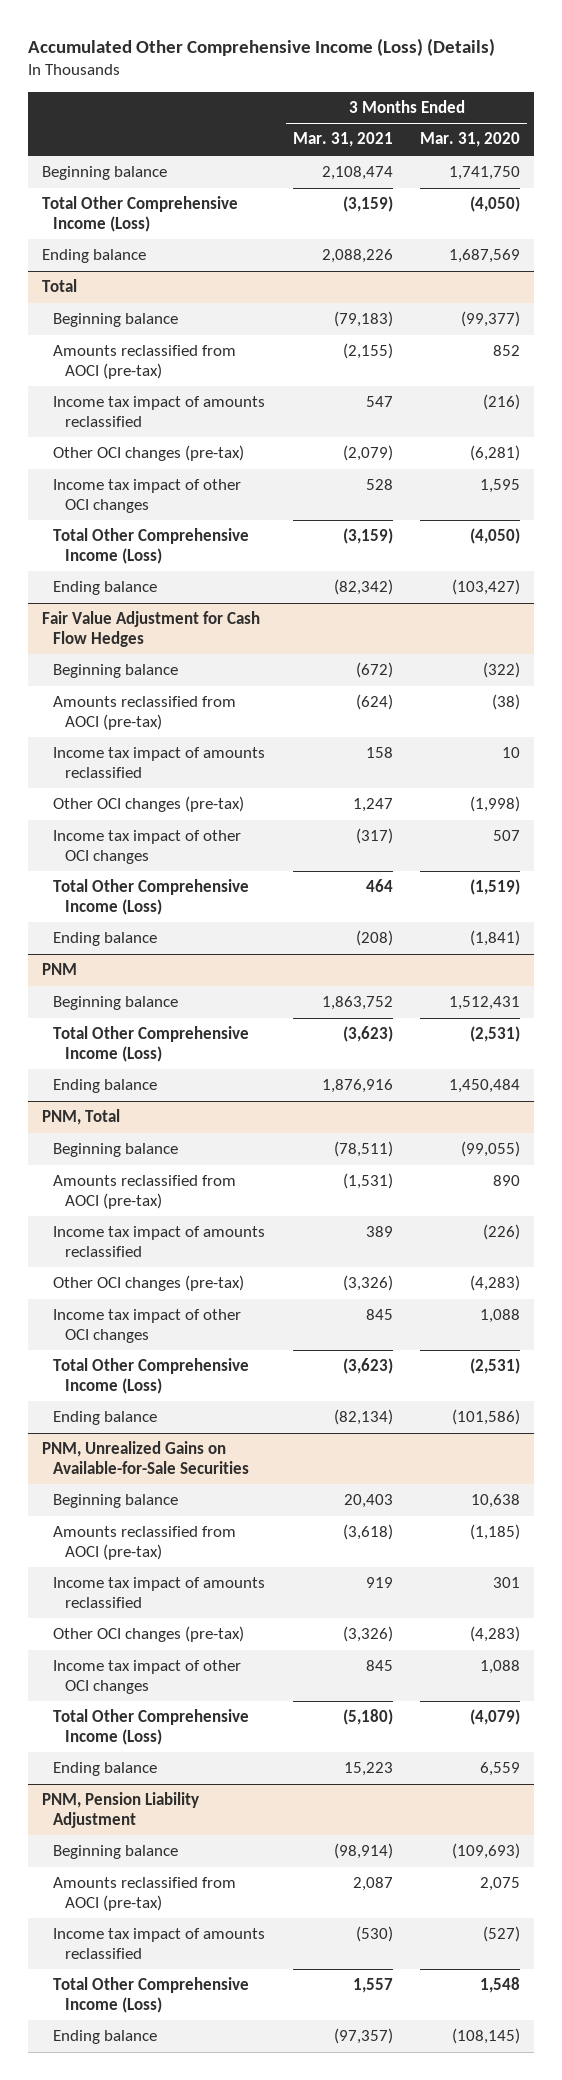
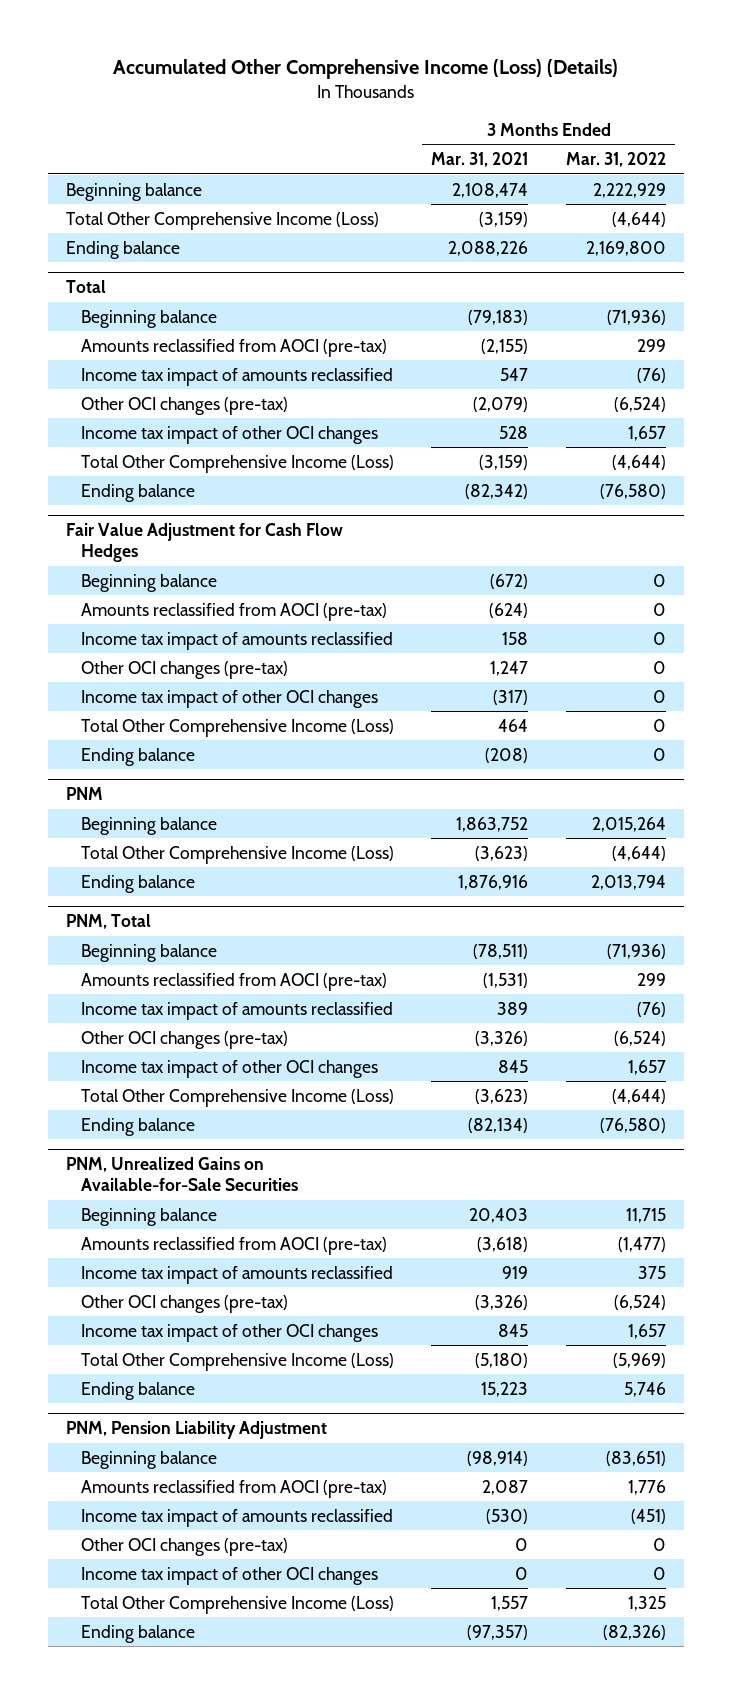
[420,132,521,148] Mar. 31, 2020 -> none
none -> [565,151,666,167] Mar. 31, 2022
none -> [81,1537,289,1556] Other OCI changes (pre-tax)
none -> [81,1566,379,1585] Income tax impact of other OCI changes

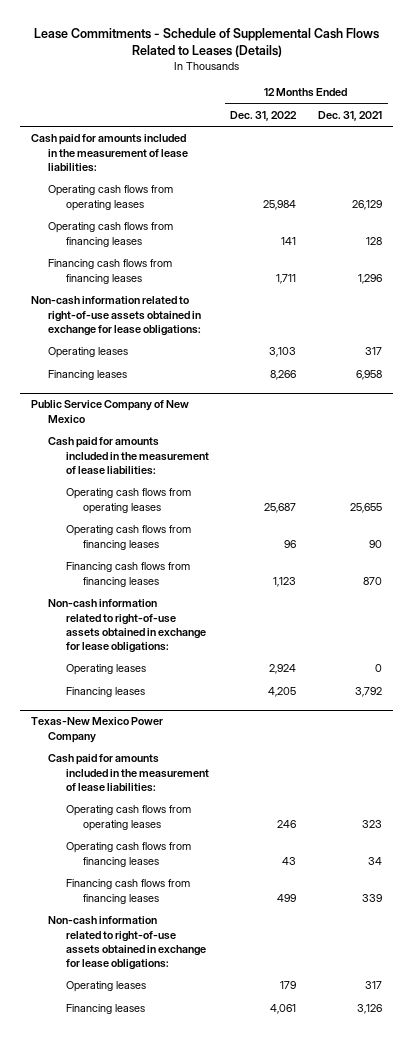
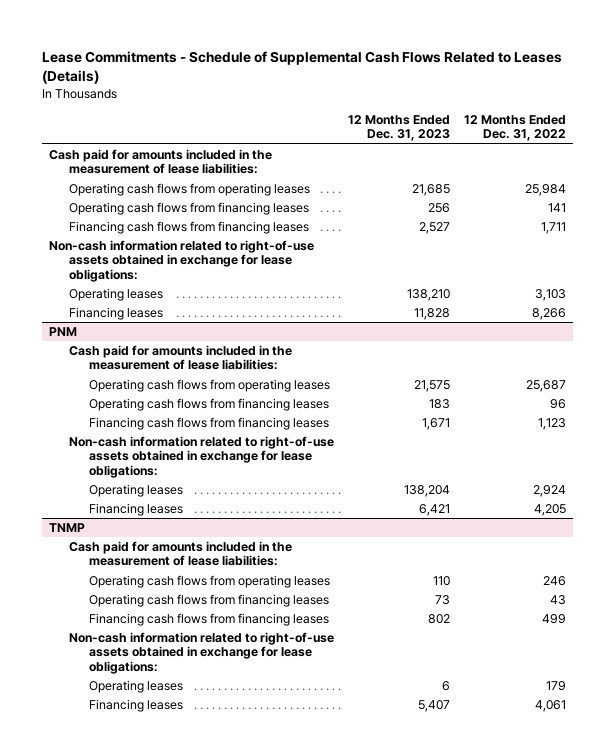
[318,110,383,121] Dec. 31, 2021 -> none
none -> [348,115,451,142] 12 Months Ended Dec. 31, 2023
[31,400,190,423] Public Service Company of New Mexico -> [49,327,78,337] PNM
[31,717,164,743] Texas-New Mexico Power Company -> [49,523,86,533] TNMP

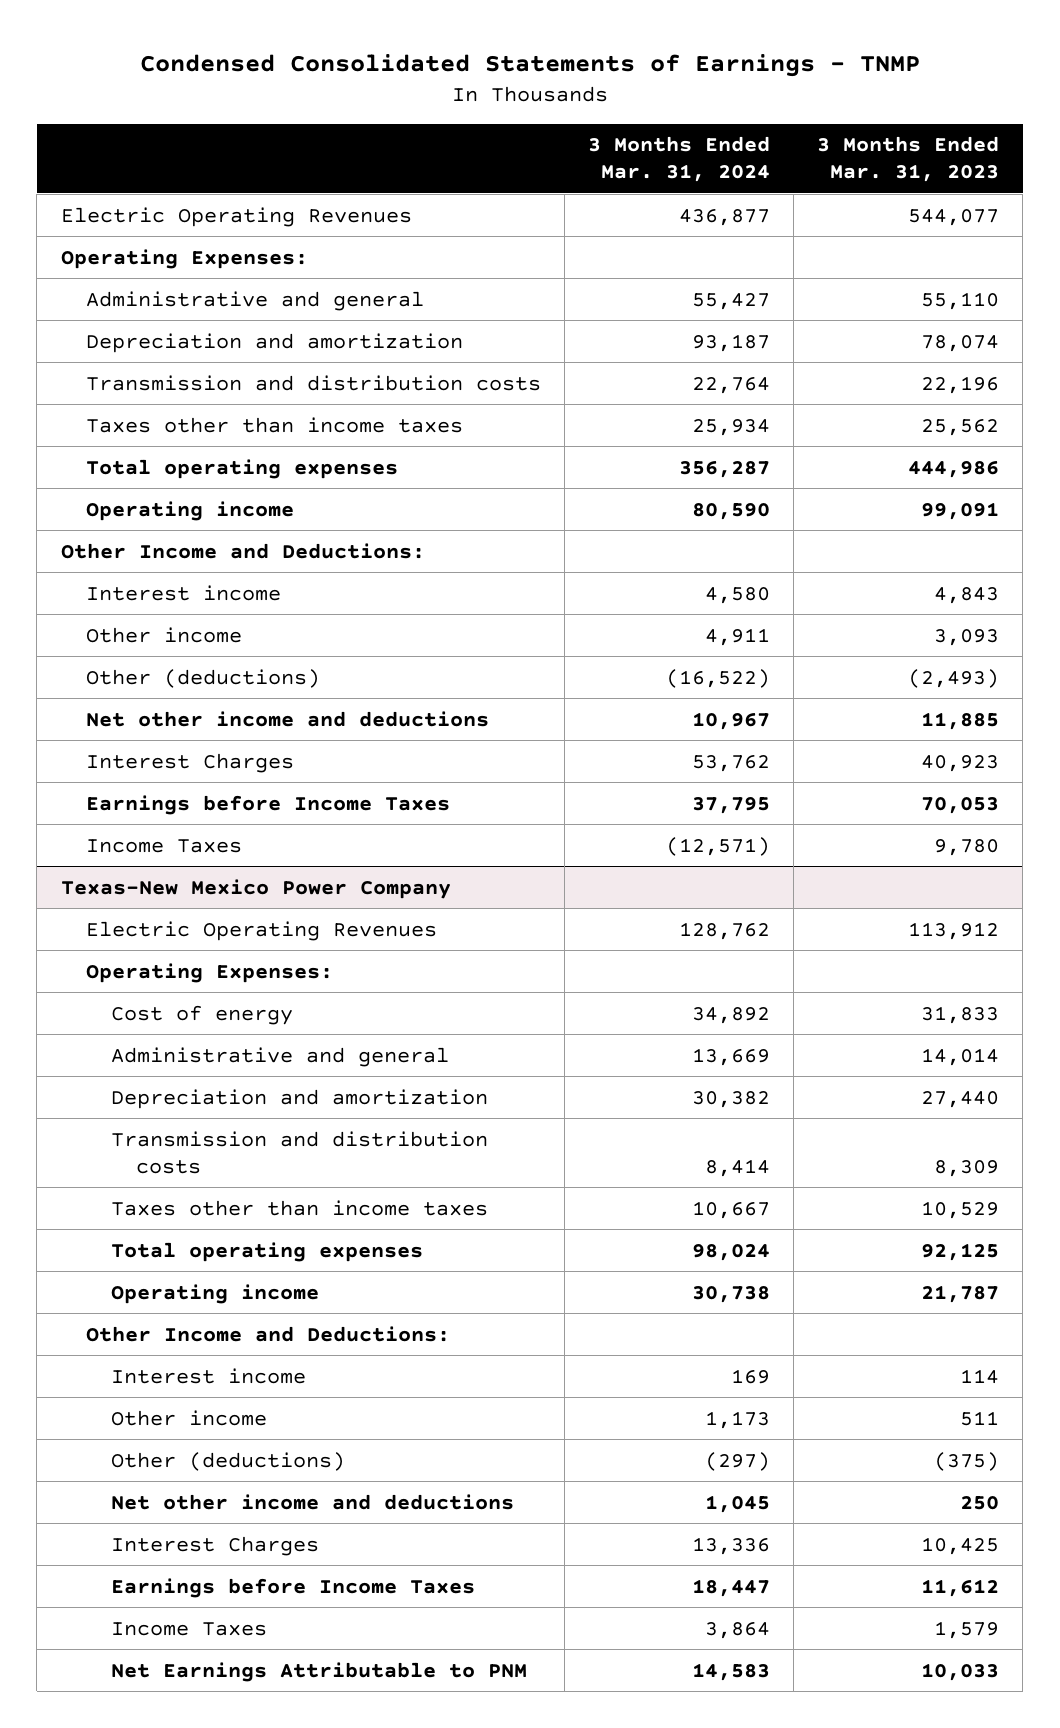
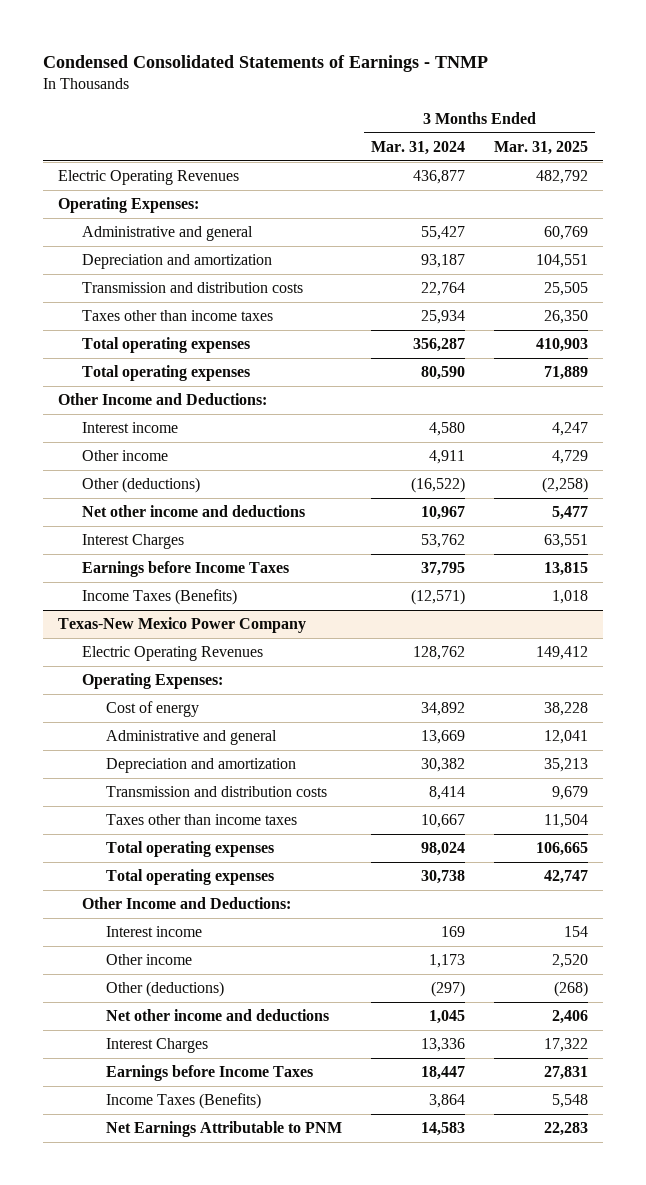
[817,136,1000,183] 3 Months Ended Mar. 31, 2023 -> none
none -> [494,140,589,155] Mar. 31, 2025
[85,500,294,521] Operating income -> [81,365,250,382] Total operating expenses
[85,838,242,853] Income Taxes -> [81,589,237,606] Income Taxes (Benefits)
[110,1283,319,1304] Operating income -> [105,869,274,886] Total operating expenses
[110,1621,267,1636] Income Taxes -> [105,1093,261,1110] Income Taxes (Benefits)

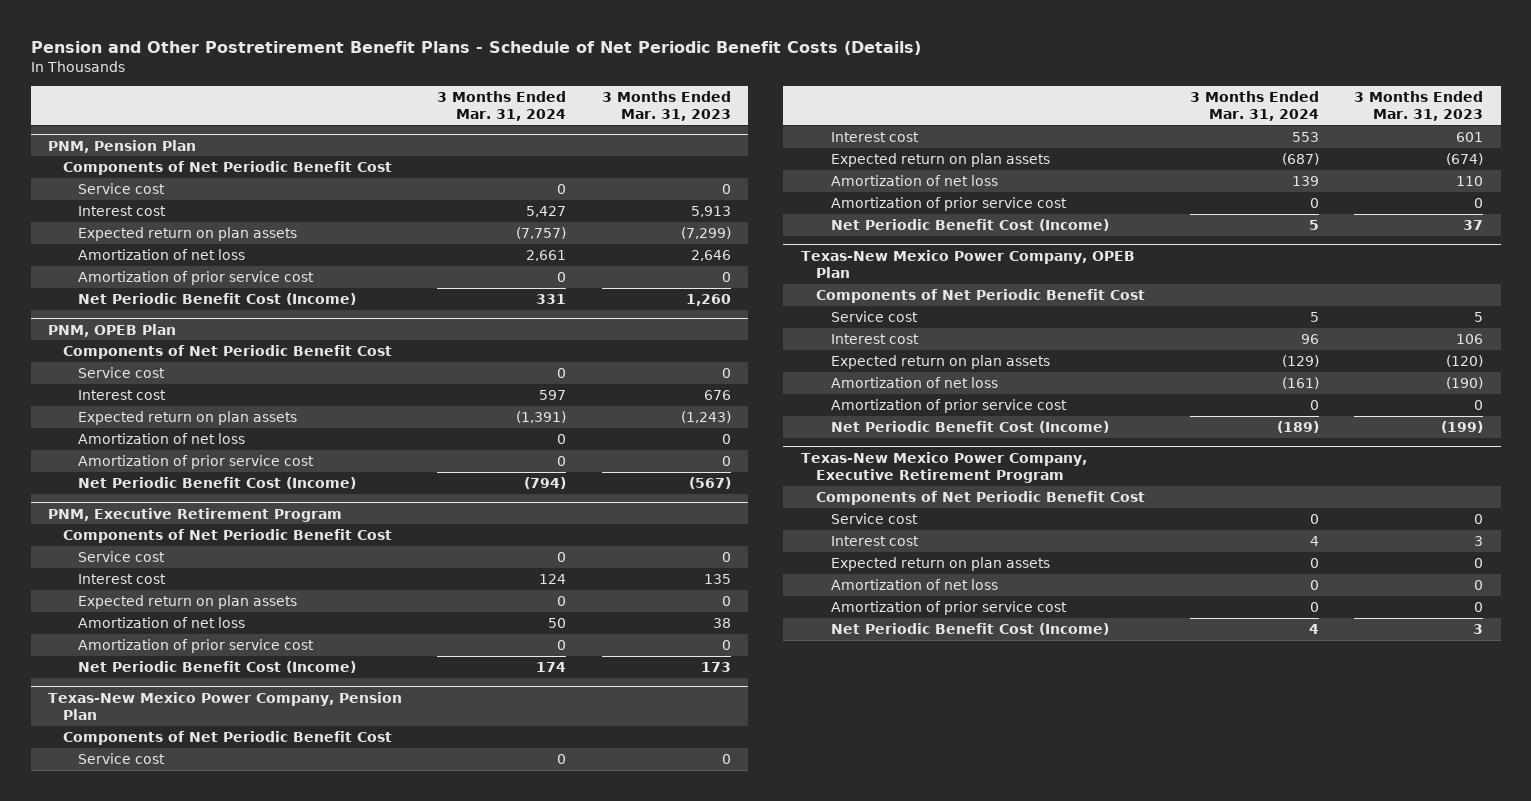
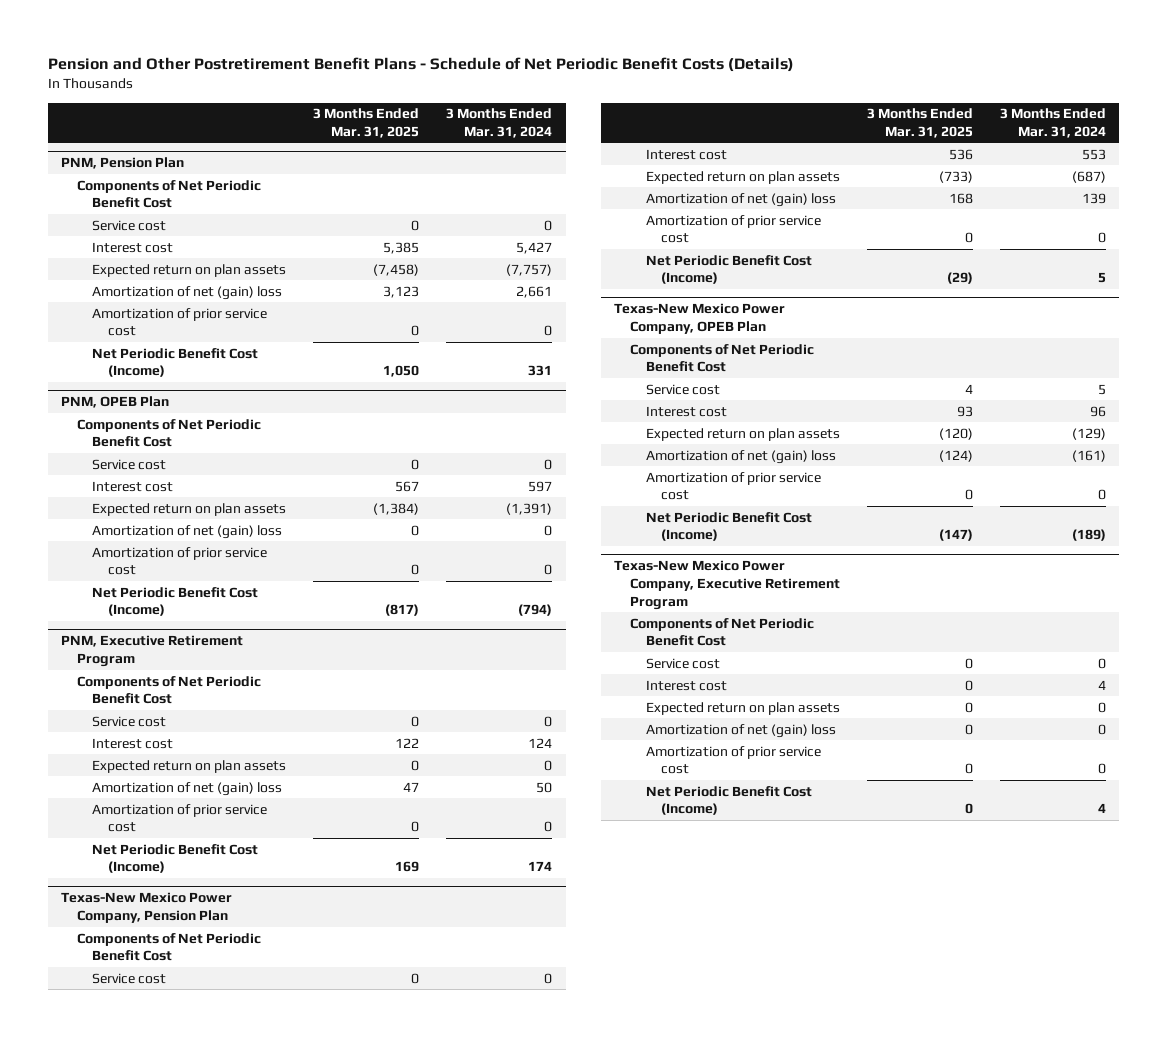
[601,90,731,122] 3 Months Ended Mar. 31, 2023 -> none
none -> [313,108,420,138] 3 Months Ended Mar. 31, 2025
[78,248,246,260] Amortization of net loss -> [92,285,283,300] Amortization of net (gain) loss
[78,432,246,444] Amortization of net loss -> [92,524,283,539] Amortization of net (gain) loss
[78,616,246,628] Amortization of net loss -> [92,781,283,796] Amortization of net (gain) loss
[831,174,999,186] Amortization of net loss -> [645,192,836,207] Amortization of net (gain) loss
[831,376,999,388] Amortization of net loss -> [645,449,836,464] Amortization of net (gain) loss
[831,578,999,590] Amortization of net loss -> [645,723,836,738] Amortization of net (gain) loss

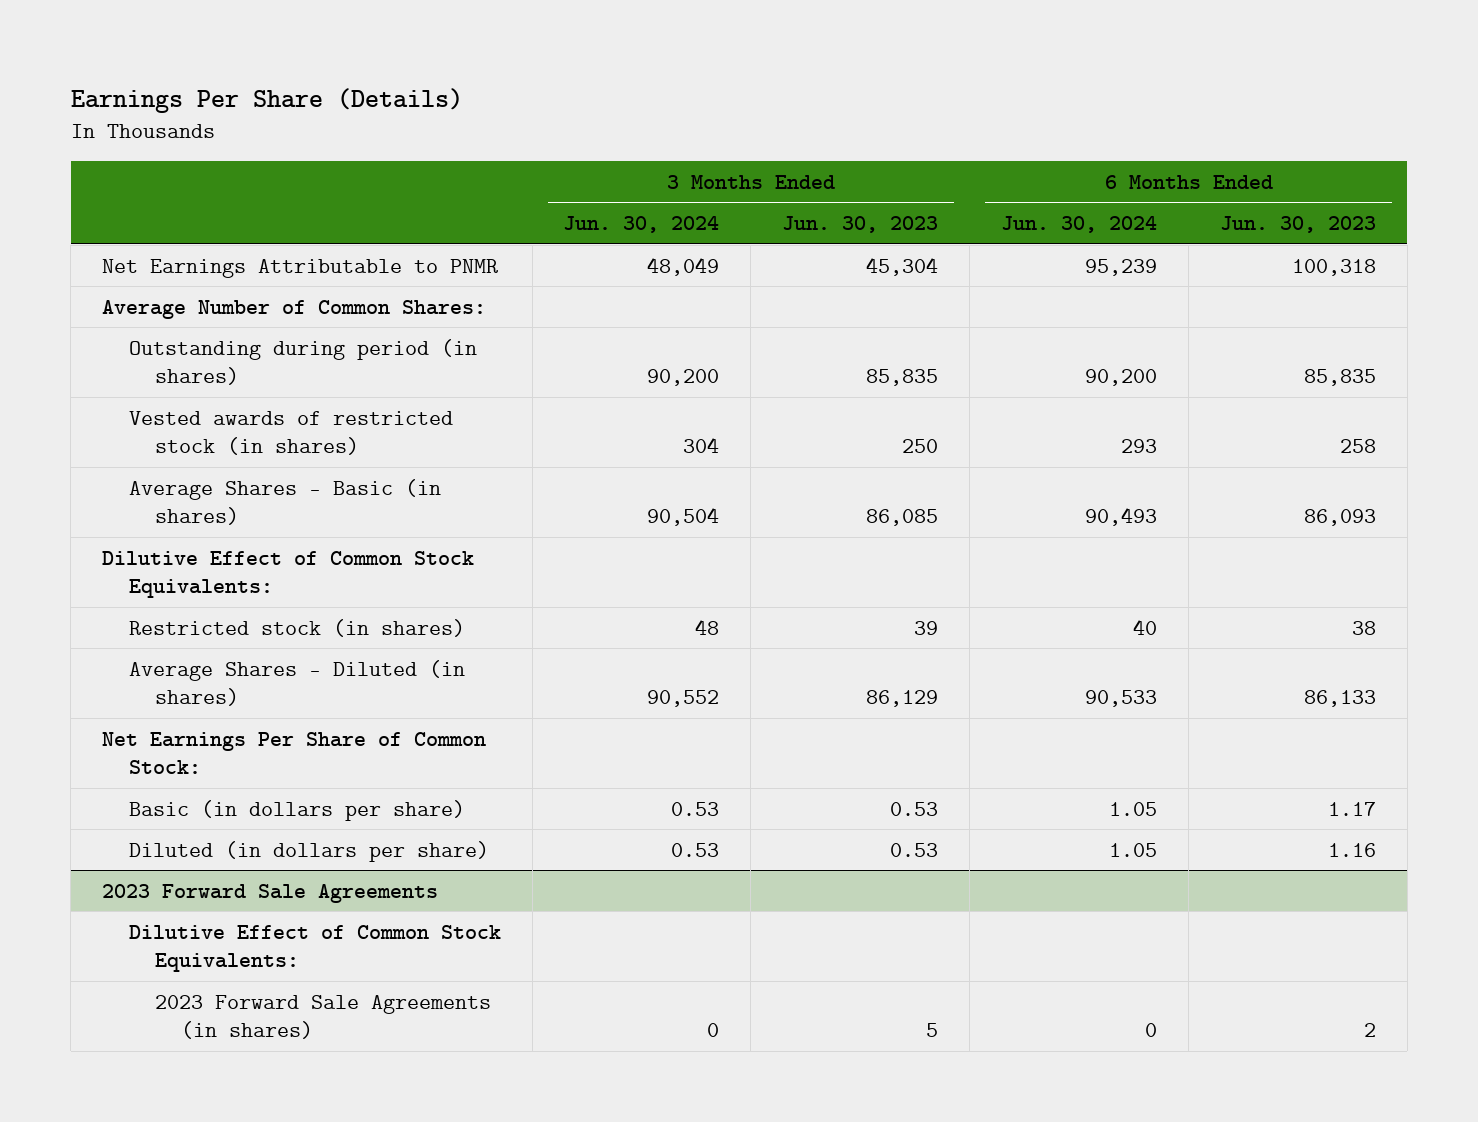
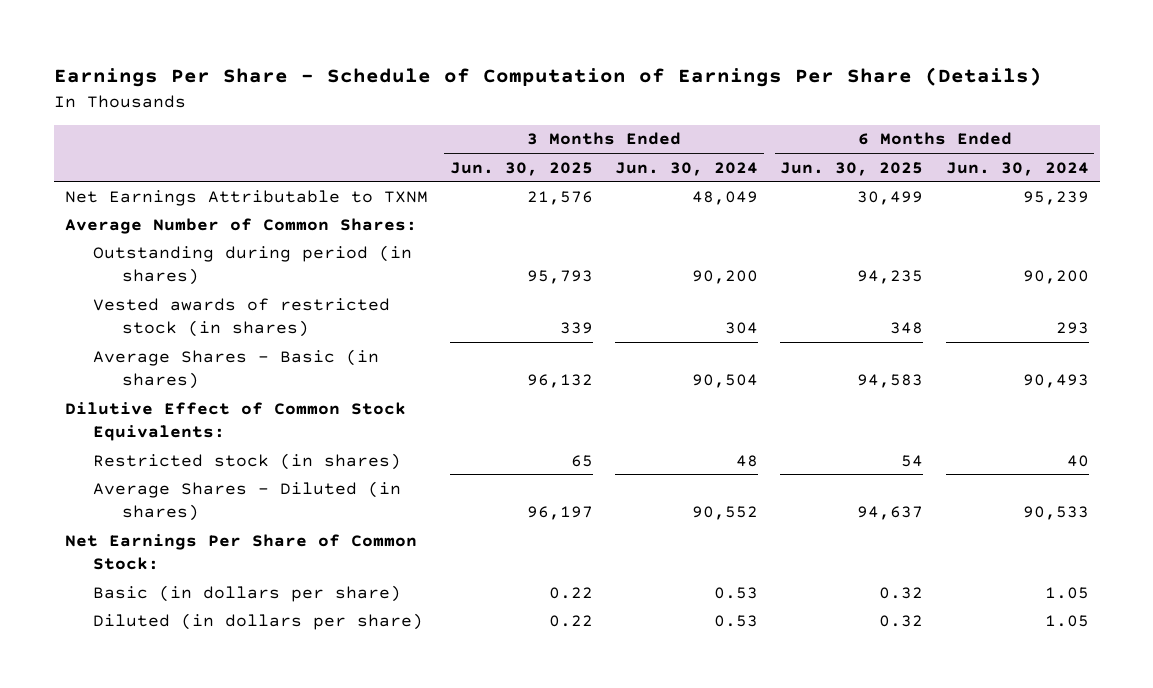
[70,87,463,113] Earnings Per Share (Details) -> [53,66,1042,87] Earnings Per Share - Schedule of Computation of Earnings Per Share (Details)
[782,216,939,234] Jun. 30, 2023 -> none
[1220,216,1377,234] Jun. 30, 2023 -> none
none -> [450,161,594,176] Jun. 30, 2025
none -> [780,161,924,176] Jun. 30, 2025
[102,258,499,278] Net Earnings Attributable to PNMR -> [64,189,428,206] Net Earnings Attributable to TXNM
[102,883,439,903] 2023 Forward Sale Agreements -> none
[128,924,501,972] Dilutive Effect of Common Stock Equivalents: -> none
[155,994,492,1039] 2023 Forward Sale Agreements (in shares) -> none

